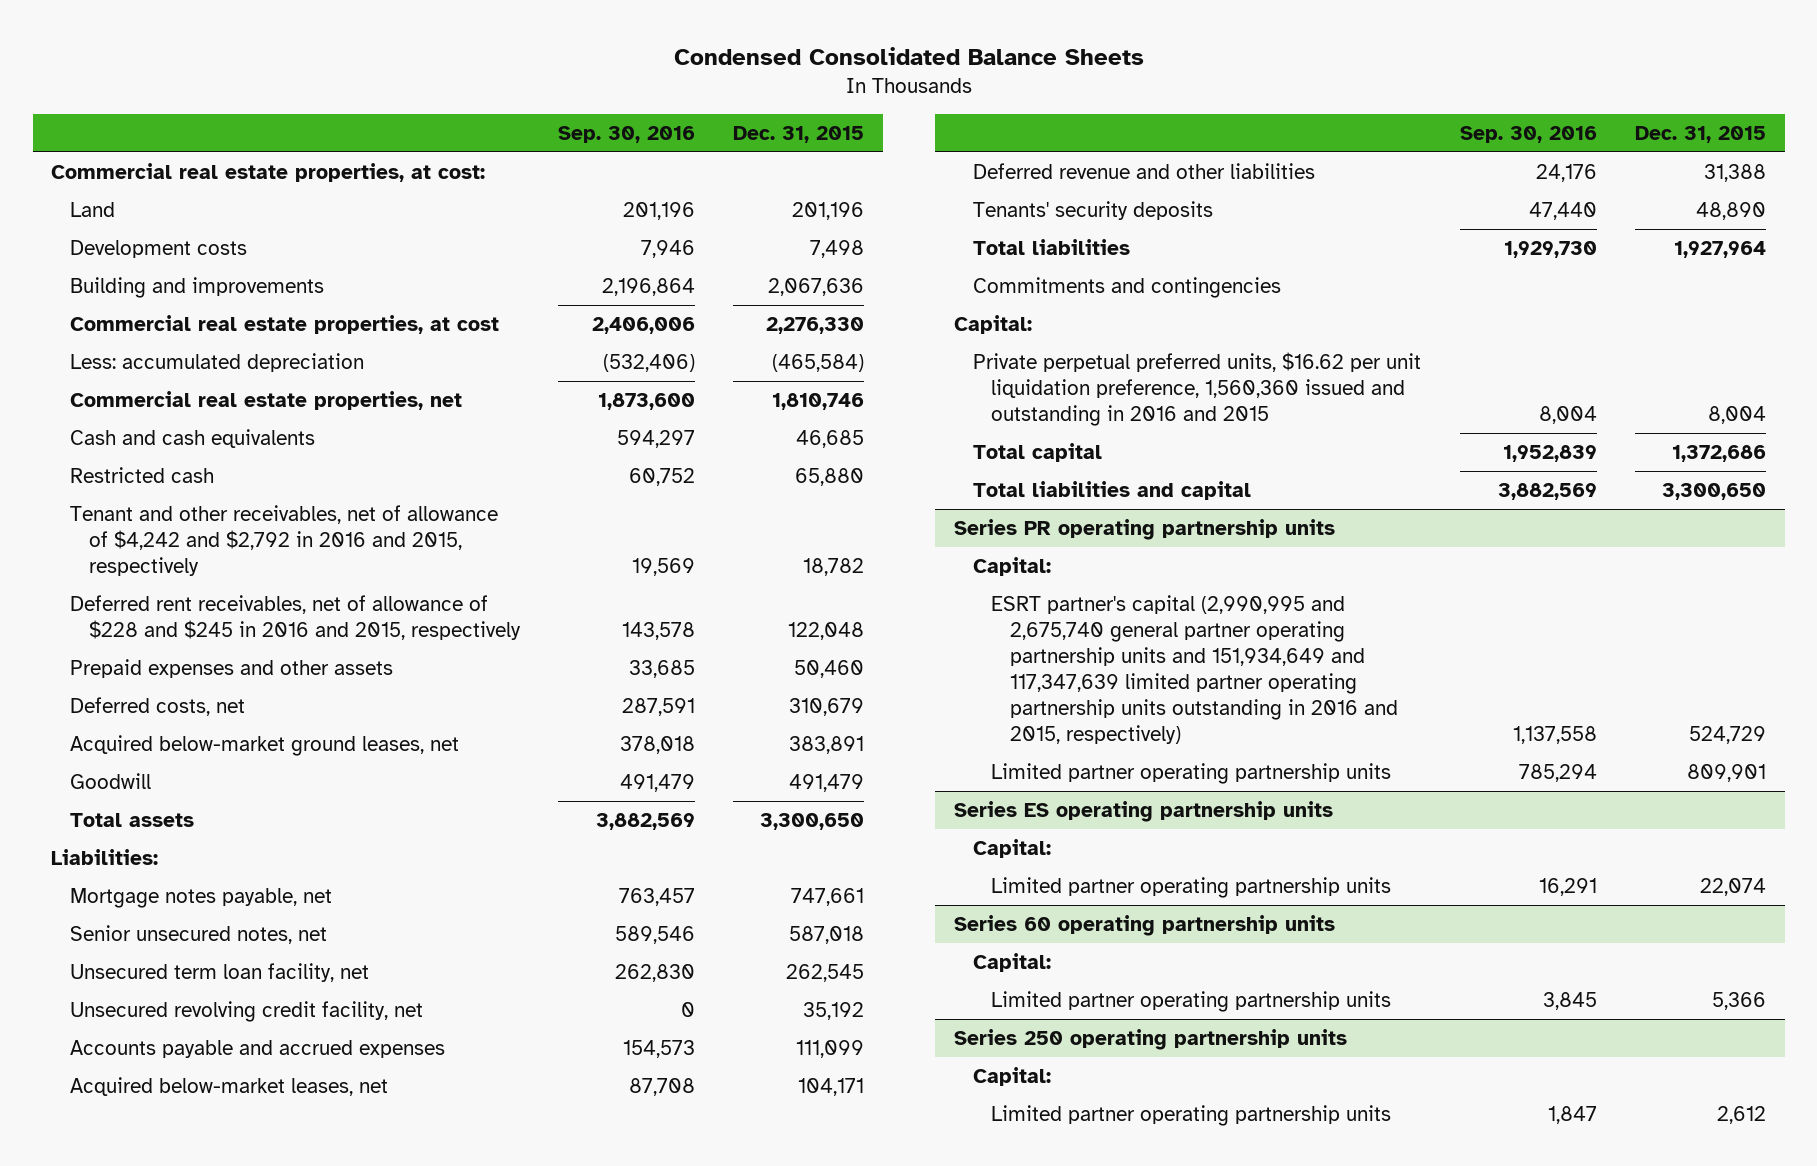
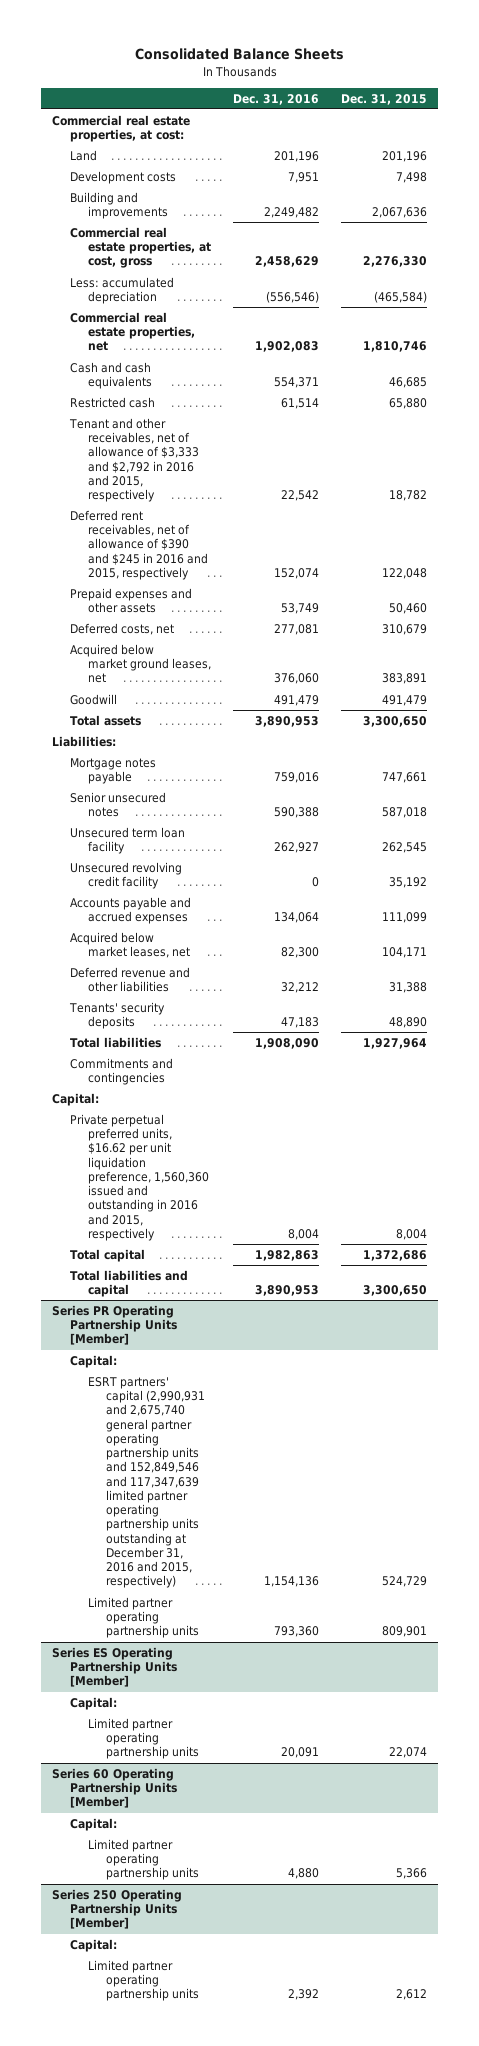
[673,46,1144,65] Condensed Consolidated Balance Sheets -> [134,48,344,61] Consolidated Balance Sheets
[557,126,695,144] Sep. 30, 2016 -> none
none -> [233,93,320,105] Dec. 31, 2016
[70,314,500,334] Commercial real estate properties, at cost -> [70,226,212,269] Commercial real estate properties, at cost, gross
[70,504,499,576] Tenant and other receivables, net of allowance of $4,242 and $2,792 in 2016 and 2015, respectively -> [69,417,200,503] Tenant and other receivables, net of allowance of $3,333 and $2,792 in 2016 and 2015, respectively
[70,594,521,640] Deferred rent receivables, net of allowance of $228 and $245 in 2016 and 2015, respectively -> [70,509,209,580] Deferred rent receivables, net of allowance of $390 and $245 in 2016 and 2015, respectively
[70,734,460,756] Acquired below-market ground leases, net -> [70,643,212,684] Acquired below market ground leases, net
[70,887,333,908] Mortgage notes payable, net -> [70,757,157,785] Mortgage notes payable
[70,924,328,944] Senior unsecured notes, net -> [70,791,167,818] Senior unsecured notes
[70,962,370,982] Unsecured term loan facility, net -> [70,826,186,855] Unsecured term loan facility
[70,1000,424,1022] Unsecured revolving credit facility, net -> [70,861,183,890] Unsecured revolving credit facility
[70,1076,389,1096] Acquired below-market leases, net -> [70,931,191,959] Acquired below market leases, net
[972,351,1421,426] Private perpetual preferred units, $16.62 per unit liquidation preference, 1,560,360 issued and outstanding in 2016 and 2015 -> [70,1113,210,1241] Private perpetual preferred units, $16.62 per unit liquidation preference, 1,560,360 issued and outstanding in 2016 and 2015, respectively
[953,518,1335,540] Series PR operating partnership units -> [51,1304,178,1346] Series PR Operating Partnership Units [Member]
[991,594,1399,744] ESRT partner's capital (2,990,995 and 2,675,740 general partner operating partnership units and 151,934,649 and 117,347,639 limited partner operating partnership units outstanding in 2016 and 2015, respectively) -> [88,1376,206,1589] ESRT partners' capital (2,990,931 and 2,675,740 general partner operating partnership units and 152,849,546 and 117,347,639 limited partner operating partnership units outstanding at December 31, 2016 and 2015, respectively)
[953,800,1333,822] Series ES operating partnership units -> [51,1646,178,1688] Series ES Operating Partnership Units [Member]
[953,914,1335,936] Series 60 operating partnership units -> [51,1767,178,1809] Series 60 Operating Partnership Units [Member]
[953,1028,1347,1050] Series 250 operating partnership units -> [51,1888,182,1930] Series 250 Operating Partnership Units [Member]

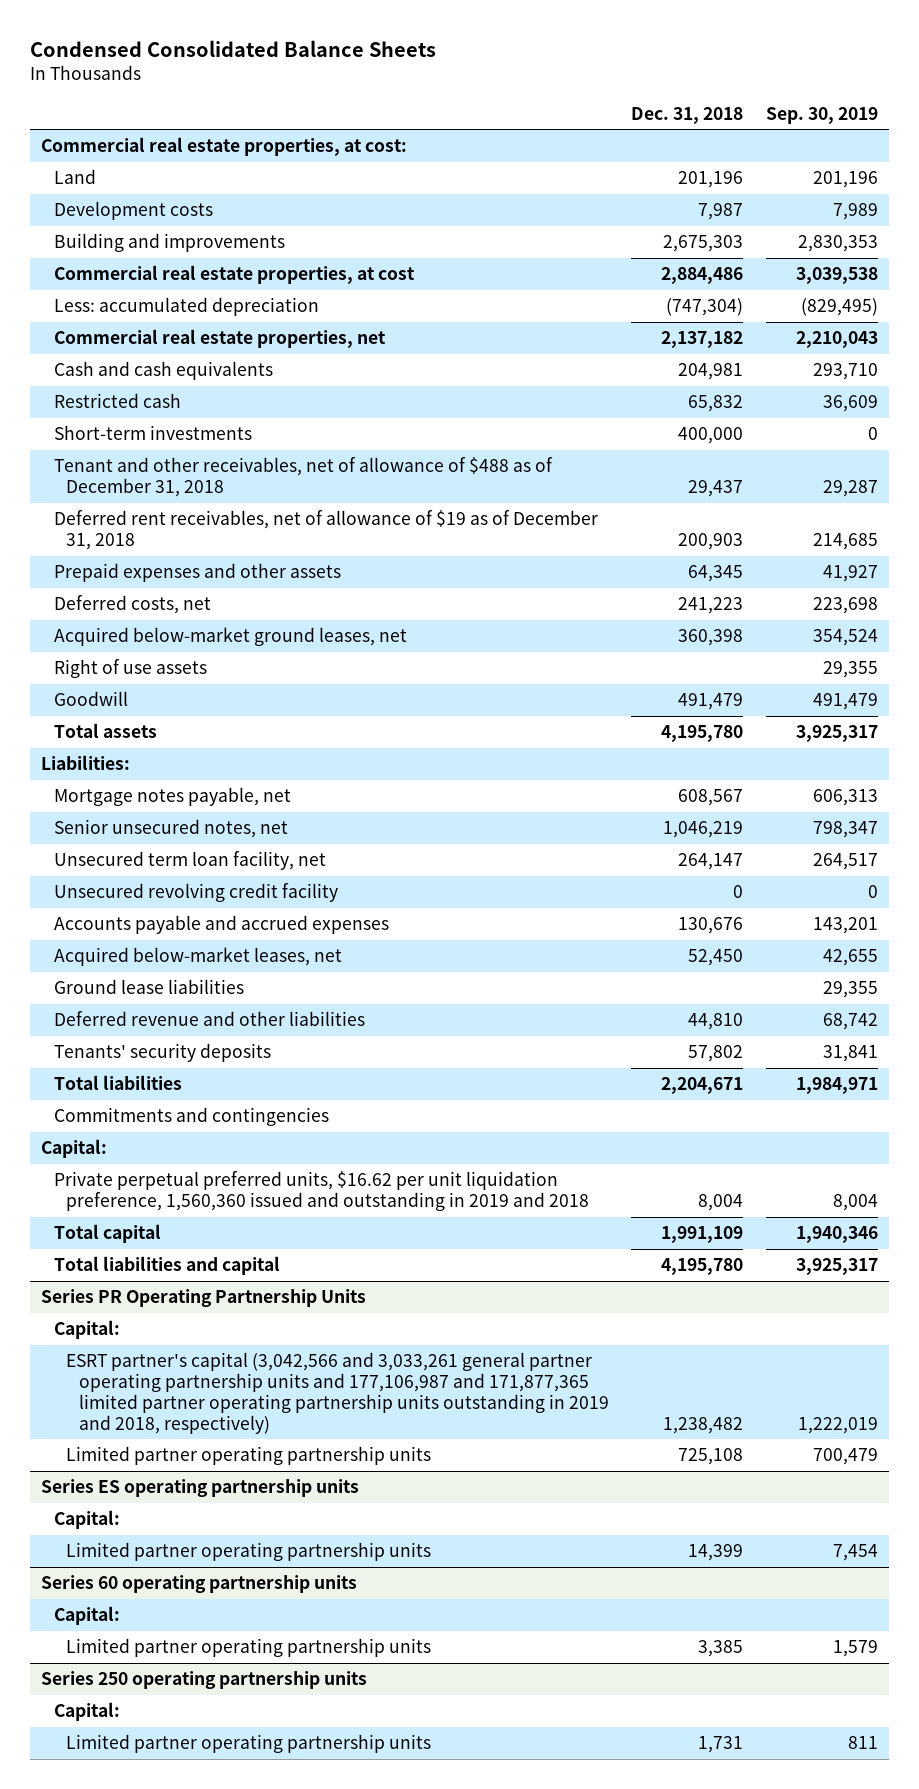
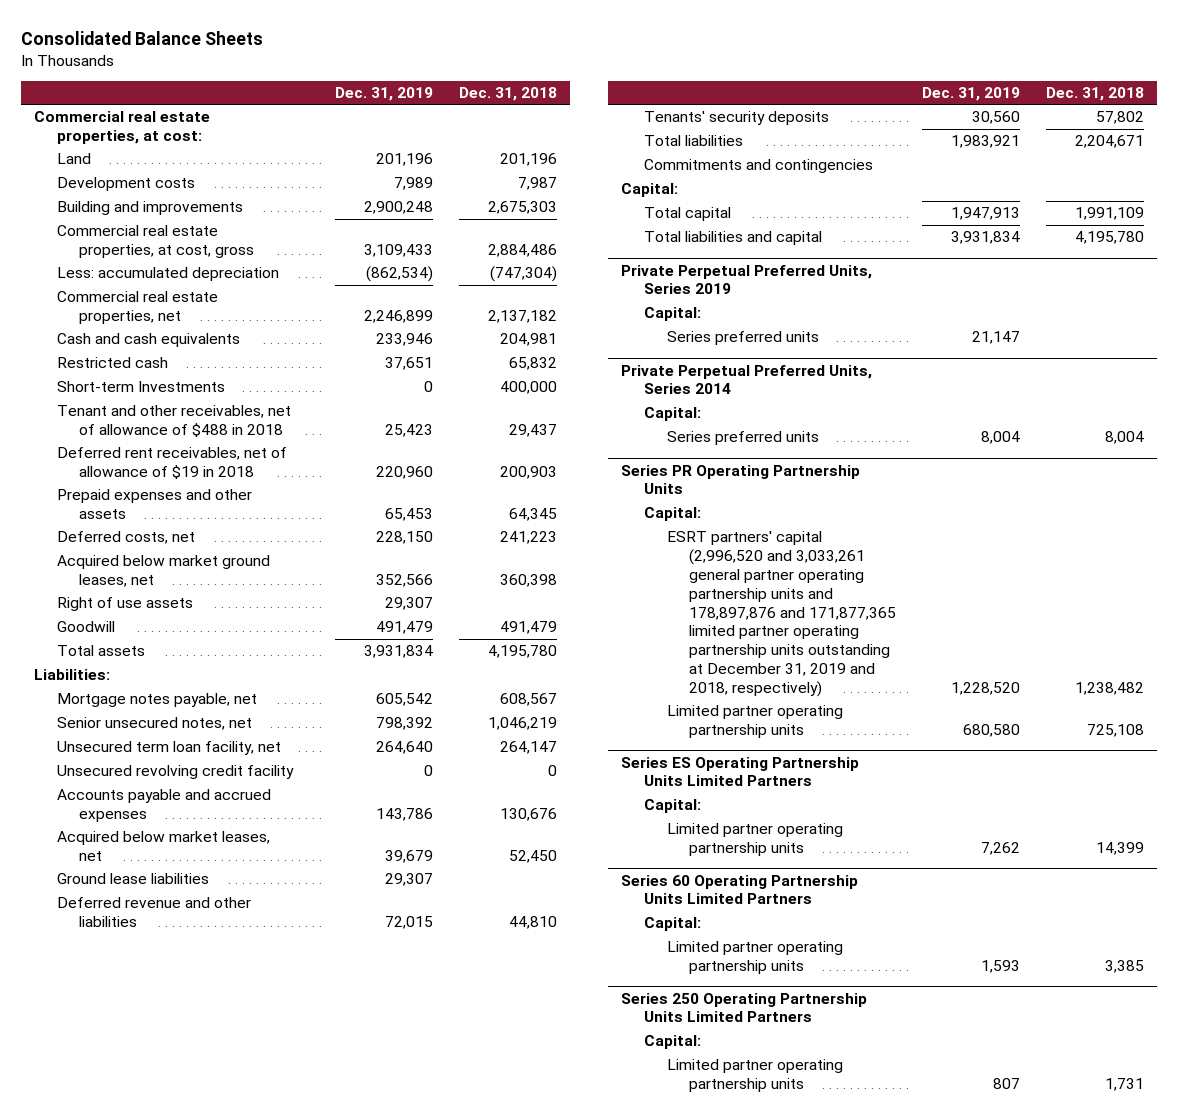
[29,39,436,57] Condensed Consolidated Balance Sheets -> [21,30,264,45] Consolidated Balance Sheets
[765,106,878,124] Sep. 30, 2019 -> none
none -> [335,87,434,102] Dec. 31, 2019
[53,265,415,285] Commercial real estate properties, at cost -> [56,225,255,259] Commercial real estate properties, at cost, gross
[53,425,252,441] Short-term investments -> [56,381,225,393] Short-term Investments
[53,457,553,498] Tenant and other receivables, net of allowance of $488 as of December 31, 2018 -> [56,405,291,438] Tenant and other receivables, net of allowance of $488 in 2018
[53,510,598,551] Deferred rent receivables, net of allowance of $19 as of December 31, 2018 -> [56,447,287,480] Deferred rent receivables, net of allowance of $19 in 2018
[53,627,407,647] Acquired below-market ground leases, net -> [56,555,270,588] Acquired below market ground leases, net
[53,947,342,967] Acquired below-market leases, net -> [56,831,270,862] Acquired below market leases, net
[53,1171,590,1212] Private perpetual preferred units, $16.62 per unit liquidation preference, 1,560,360 issued and outstanding in 2019 and 2018 -> none
none -> [621,264,873,295] Private Perpetual Preferred Units, Series 2019
none -> [643,307,701,322] Capital:
none -> [666,331,819,346] Series preferred units
none -> [621,364,873,395] Private Perpetual Preferred Units, Series 2014
none -> [643,407,701,422] Capital:
none -> [666,431,819,446] Series preferred units
[66,1352,609,1434] ESRT partner's capital (3,042,566 and 3,033,261 general partner operating partnership units and 177,106,987 and 171,877,365 limited partner operating partnership units outstanding in 2019 and 2018, respectively) -> [666,531,897,698] ESRT partners' capital (2,996,520 and 3,033,261 general partner operating partnership units and 178,897,876 and 171,877,365 limited partner operating partnership units outstanding at December 31, 2019 and 2018, respectively)
[41,1479,360,1498] Series ES operating partnership units -> [621,756,860,787] Series ES Operating Partnership Units Limited Partners
[41,1575,358,1594] Series 60 operating partnership units -> [621,874,859,905] Series 60 Operating Partnership Units Limited Partners
[41,1671,368,1690] Series 250 operating partnership units -> [621,992,868,1023] Series 250 Operating Partnership Units Limited Partners

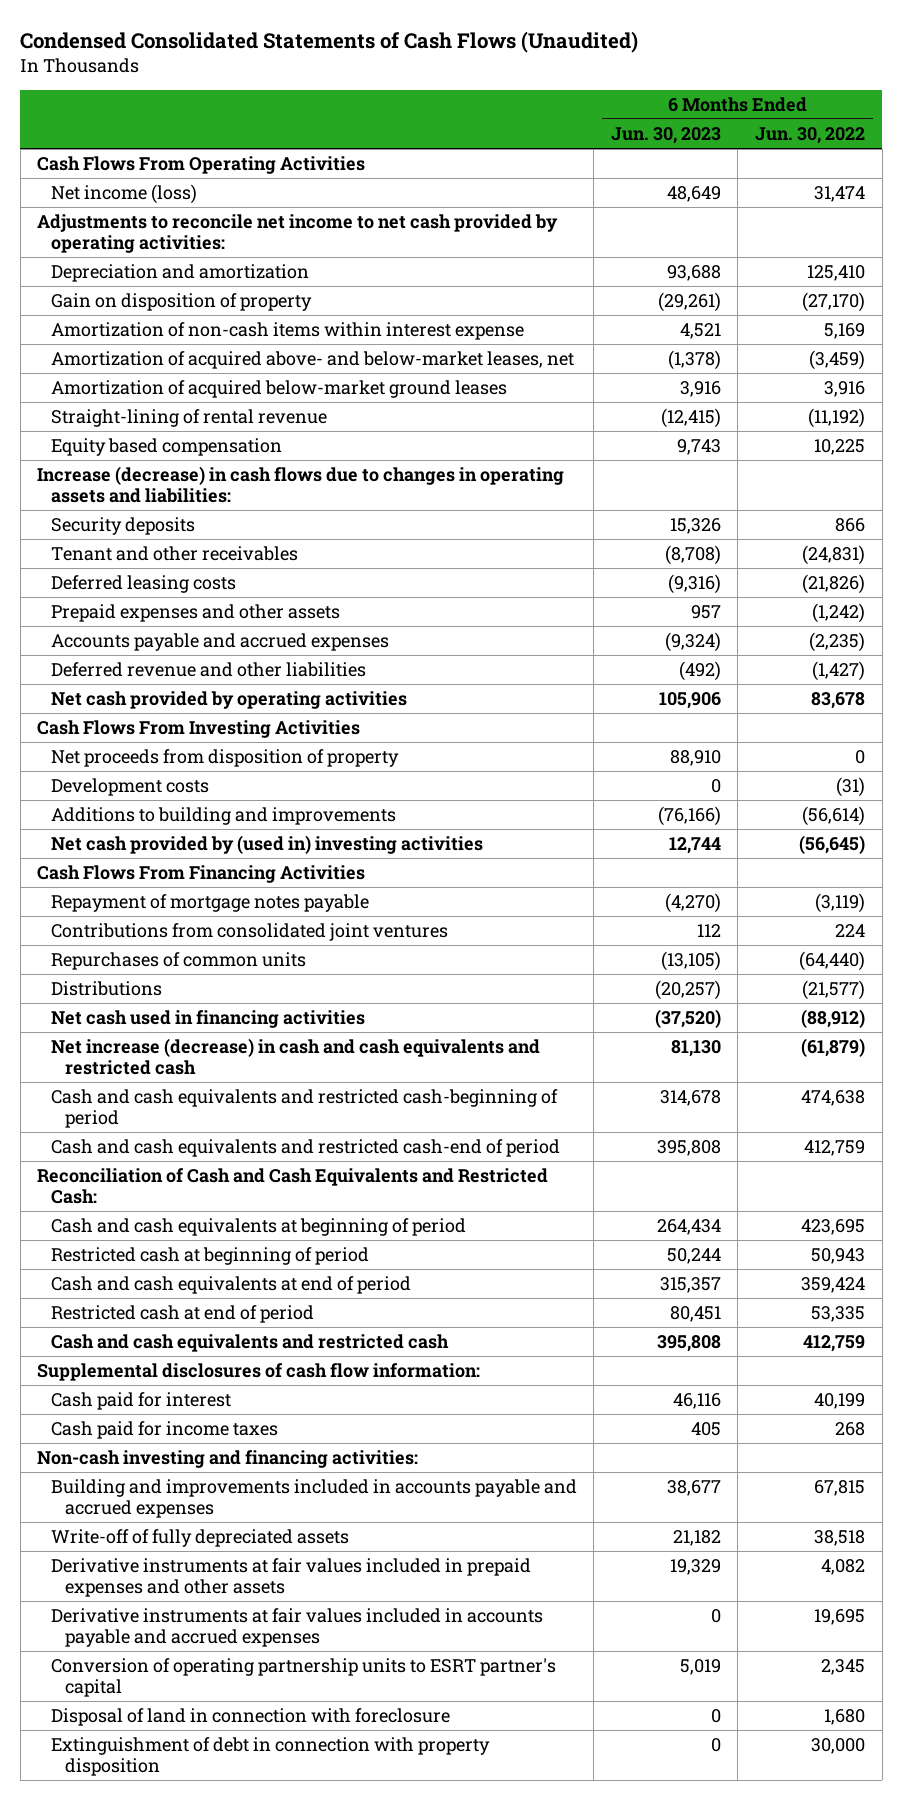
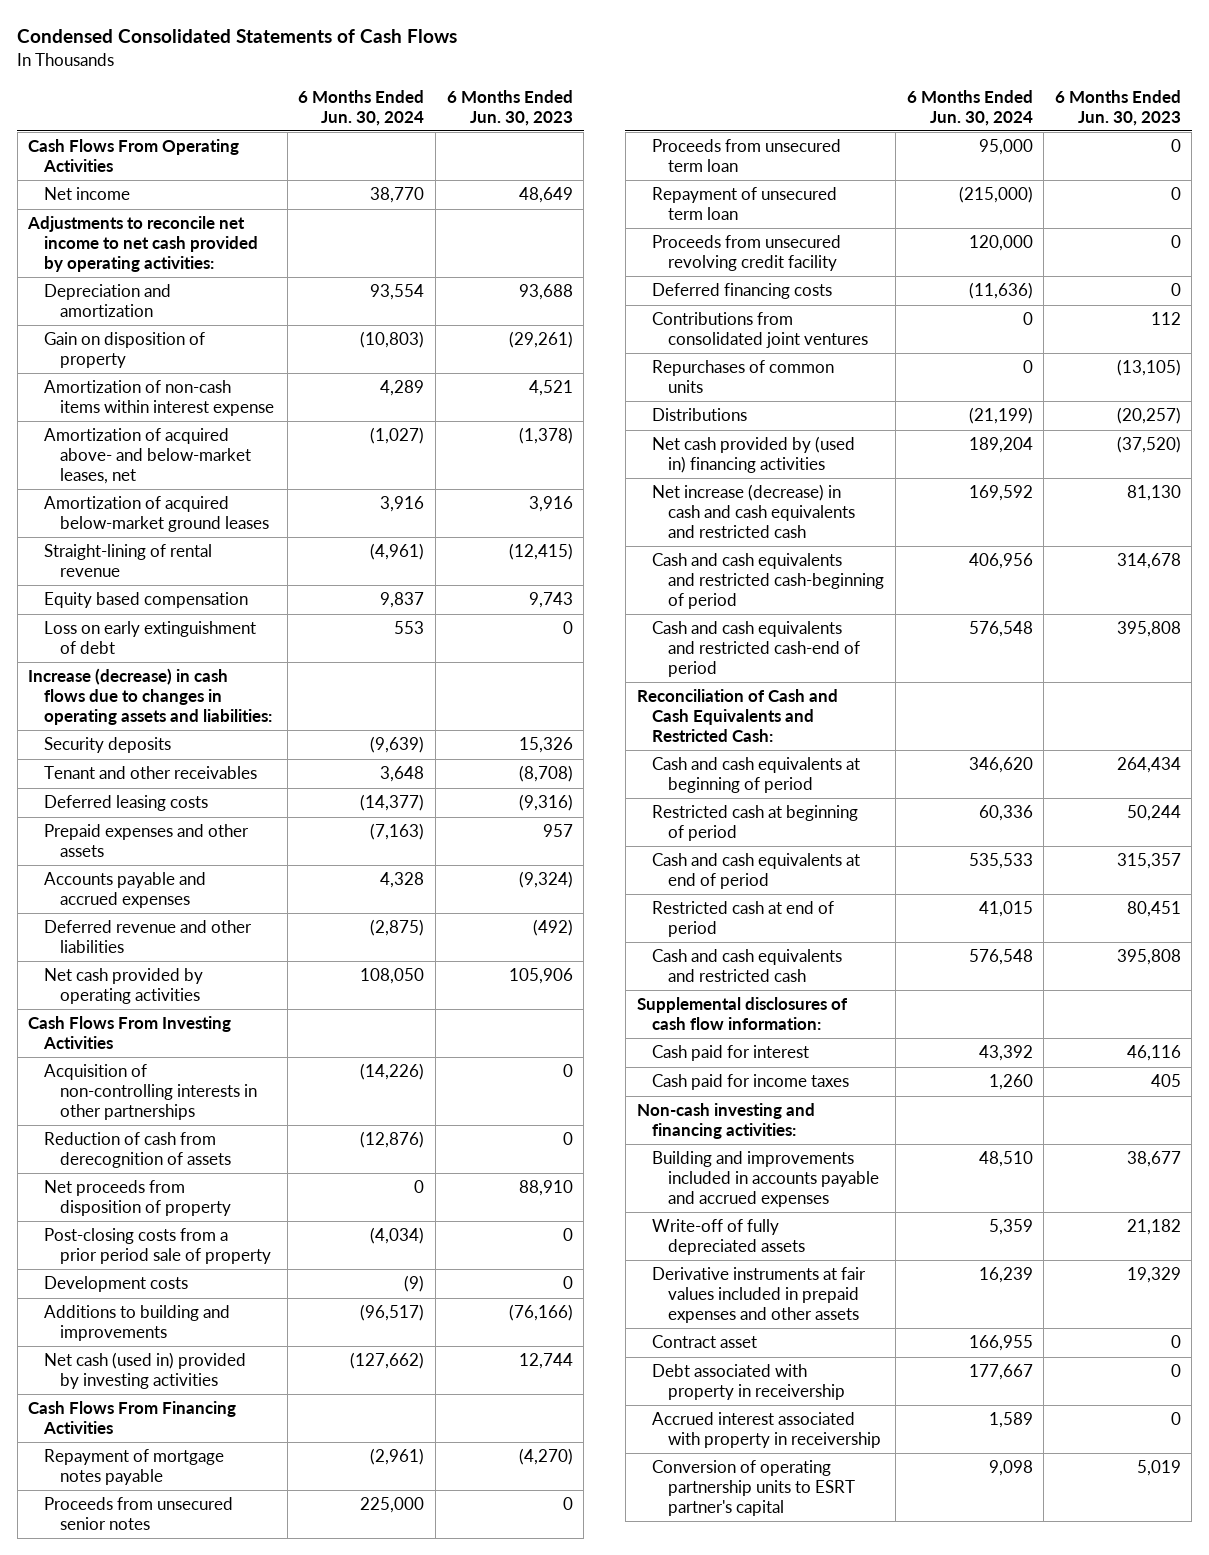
[20,30,639,53] Condensed Consolidated Statements of Cash Flows (Unaudited) -> [17,29,458,44] Condensed Consolidated Statements of Cash Flows
[754,126,865,144] Jun. 30, 2022 -> none
none -> [298,89,425,126] 6 Months Ended Jun. 30, 2024
[50,183,197,204] Net income (loss) -> [44,187,131,201] Net income
none -> [44,621,257,655] Loss on early extinguishment of debt
none -> [44,1064,258,1120] Acquisition of non-controlling interests in other partnerships
none -> [44,1132,232,1169] Reduction of cash from derecognition of assets
none -> [44,1228,272,1265] Post-closing costs from a prior period sale of property
[50,834,483,854] Net cash provided by (used in) investing activities -> [44,1352,247,1390] Net cash (used in) provided by investing activities
none -> [44,1497,234,1531] Proceeds from unsecured senior notes
none -> [652,139,842,173] Proceeds from unsecured term loan
none -> [652,187,838,221] Repayment of unsecured term loan
none -> [652,235,842,272] Proceeds from unsecured revolving credit facility
none -> [652,283,833,300] Deferred financing costs
[50,1009,365,1028] Net cash used in financing activities -> [652,436,856,474] Net cash provided by (used in) financing activities
[50,1607,543,1647] Derivative instruments at fair values included in accounts payable and accrued expenses -> none
none -> [652,1335,758,1349] Contract asset
none -> [652,1364,846,1401] Debt associated with property in receivership
none -> [652,1412,882,1449] Accrued interest associated with property in receivership
[50,1707,450,1726] Disposal of land in connection with foreclosure -> none
[50,1736,490,1776] Extinguishment of debt in connection with property disposition -> none

